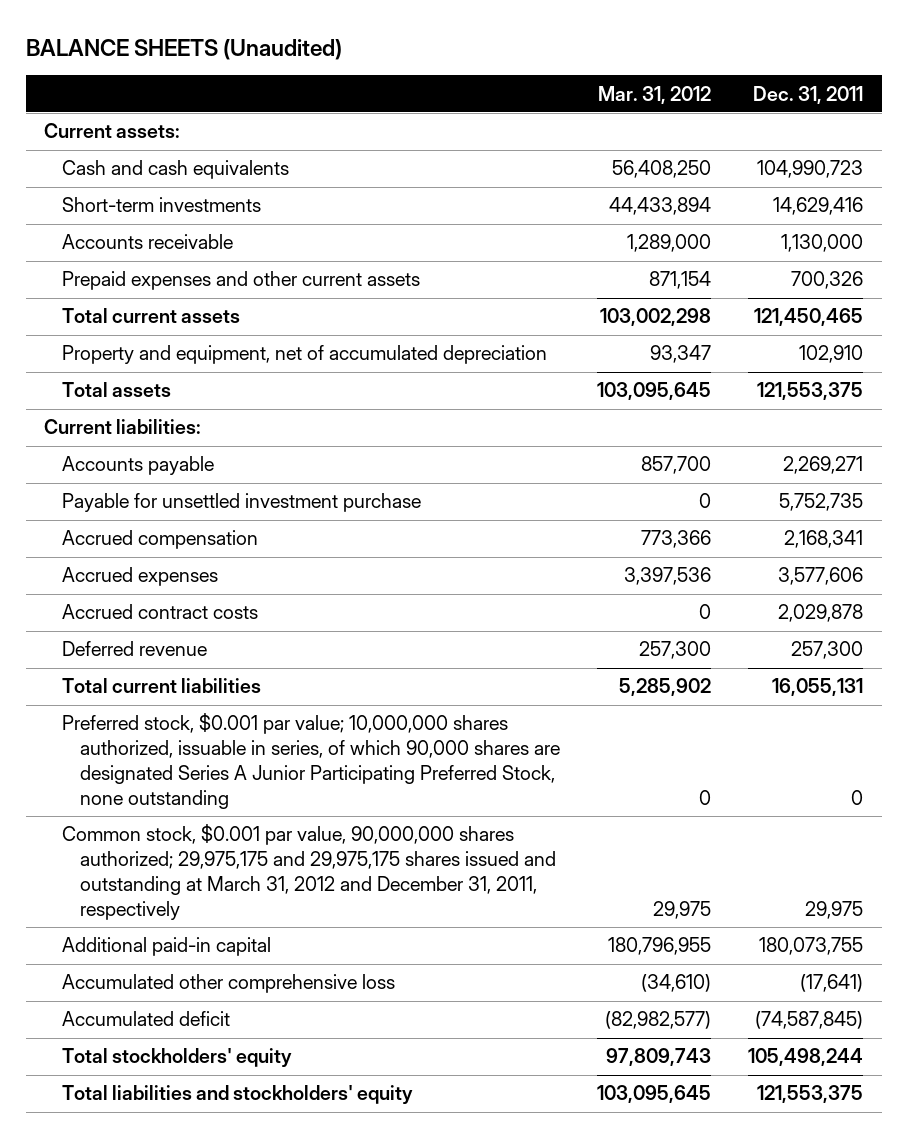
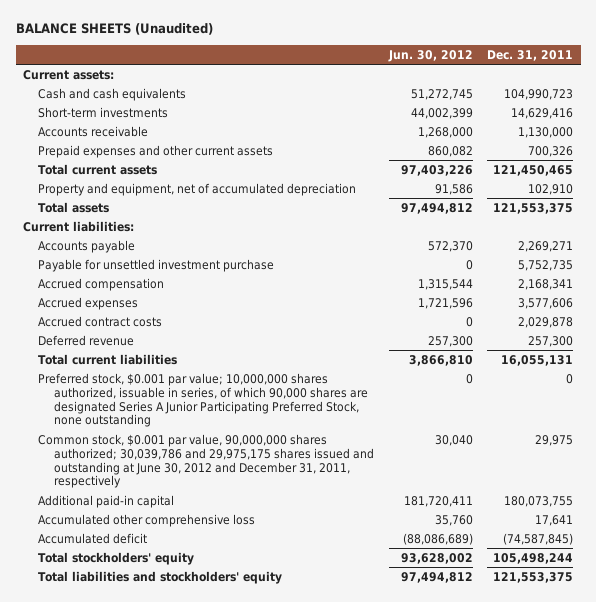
[598,85,712,104] Mar. 31, 2012 -> none
none -> [387,49,473,62] Jun. 30, 2012
[62,824,557,920] Common stock, $0.001 par value, 90,000,000 shares authorized; 29,975,175 and 29,975,175 shares issued and outstanding at March 31, 2012 and December 31, 2011, respectively -> [38,433,374,489] Common stock, $0.001 par value, 90,000,000 shares authorized; 30,039,786 and 29,975,175 shares issued and outstanding at June 30, 2012 and December 31, 2011, respectively
[800,974,864,993] (17,641) -> [535,514,574,526] 17,641

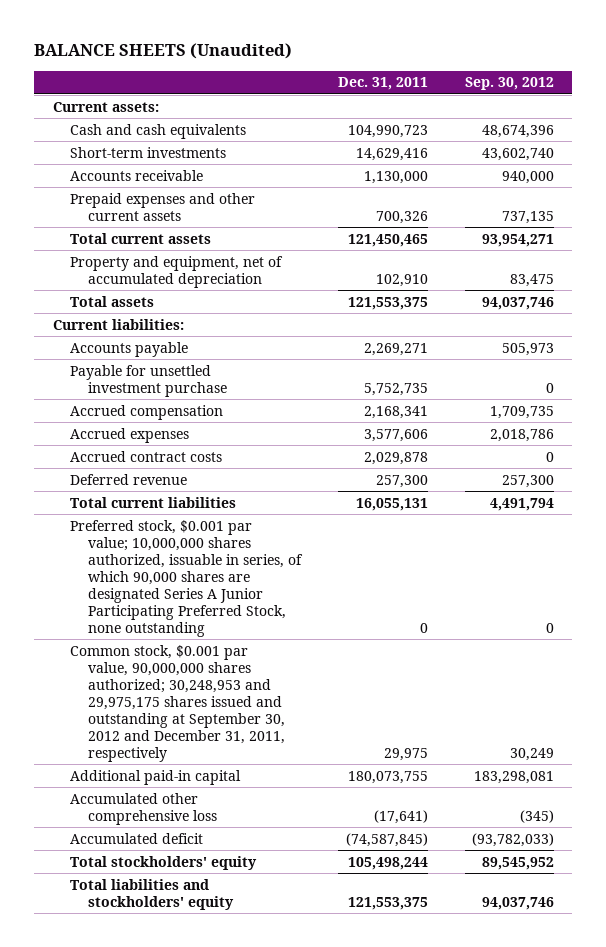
[387,49,473,62] Jun. 30, 2012 -> none
none -> [464,77,554,91] Sep. 30, 2012
[38,433,374,489] Common stock, $0.001 par value, 90,000,000 shares authorized; 30,039,786 and 29,975,175 shares issued and outstanding at June 30, 2012 and December 31, 2011, respectively -> [70,644,286,763] Common stock, $0.001 par value, 90,000,000 shares authorized; 30,248,953 and 29,975,175 shares issued and outstanding at September 30, 2012 and December 31, 2011, respectively
[535,514,574,526] 17,641 -> [374,809,429,824] (17,641)

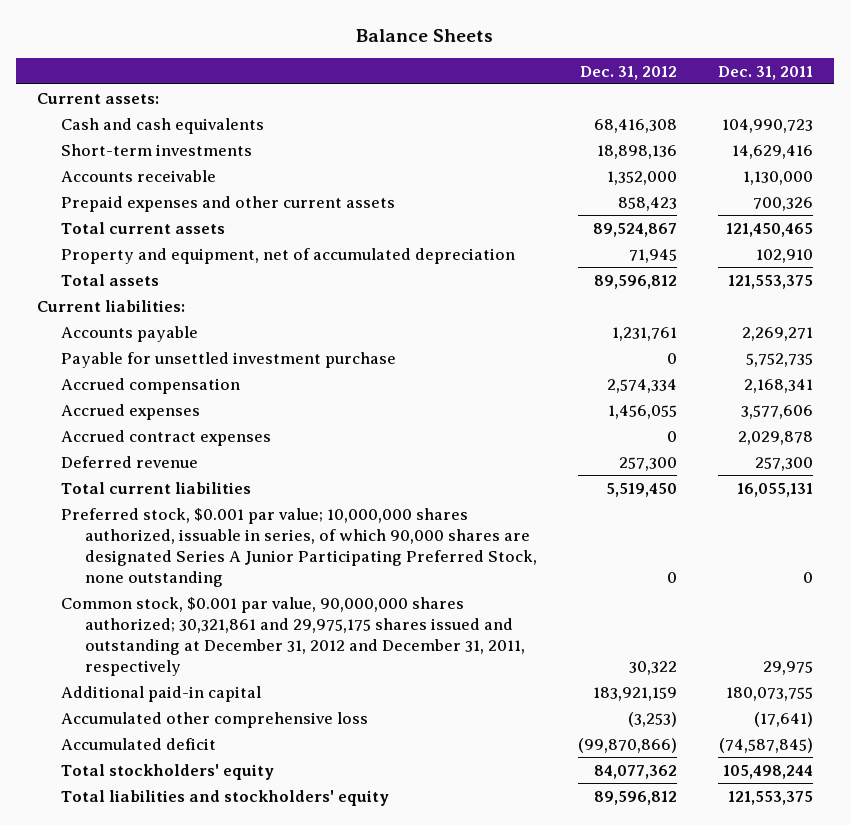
[34,43,293,60] BALANCE SHEETS (Unaudited) -> [355,28,493,42] Balance Sheets
[464,77,554,91] Sep. 30, 2012 -> none
none -> [579,65,677,80] Dec. 31, 2012
[70,450,223,462] Accrued contract costs -> [60,429,271,446] Accrued contract expenses
[70,644,286,763] Common stock, $0.001 par value, 90,000,000 shares authorized; 30,248,953 and 29,975,175 shares issued and outstanding at September 30, 2012 and December 31, 2011, respectively -> [60,596,525,676] Common stock, $0.001 par value, 90,000,000 shares authorized; 30,321,861 and 29,975,175 shares issued and outstanding at December 31, 2012 and December 31, 2011, respectively

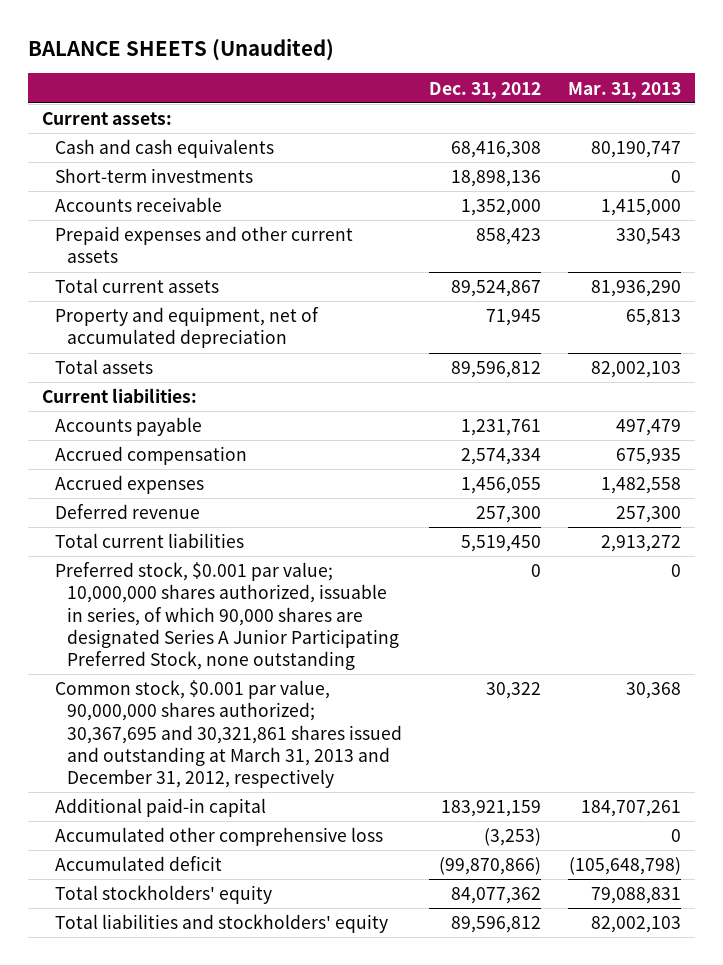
[355,28,493,42] Balance Sheets -> [28,37,335,61] BALANCE SHEETS (Unaudited)
[717,65,813,80] Dec. 31, 2011 -> none
none -> [568,81,682,99] Mar. 31, 2013
[60,351,396,368] Payable for unsettled investment purchase -> none
[60,429,271,446] Accrued contract expenses -> none
[60,596,525,676] Common stock, $0.001 par value, 90,000,000 shares authorized; 30,321,861 and 29,975,175 shares issued and outstanding at December 31, 2012 and December 31, 2011, respectively -> [54,680,403,789] Common stock, $0.001 par value, 90,000,000 shares authorized; 30,367,695 and 30,321,861 shares issued and outstanding at March 31, 2013 and December 31, 2012, respectively

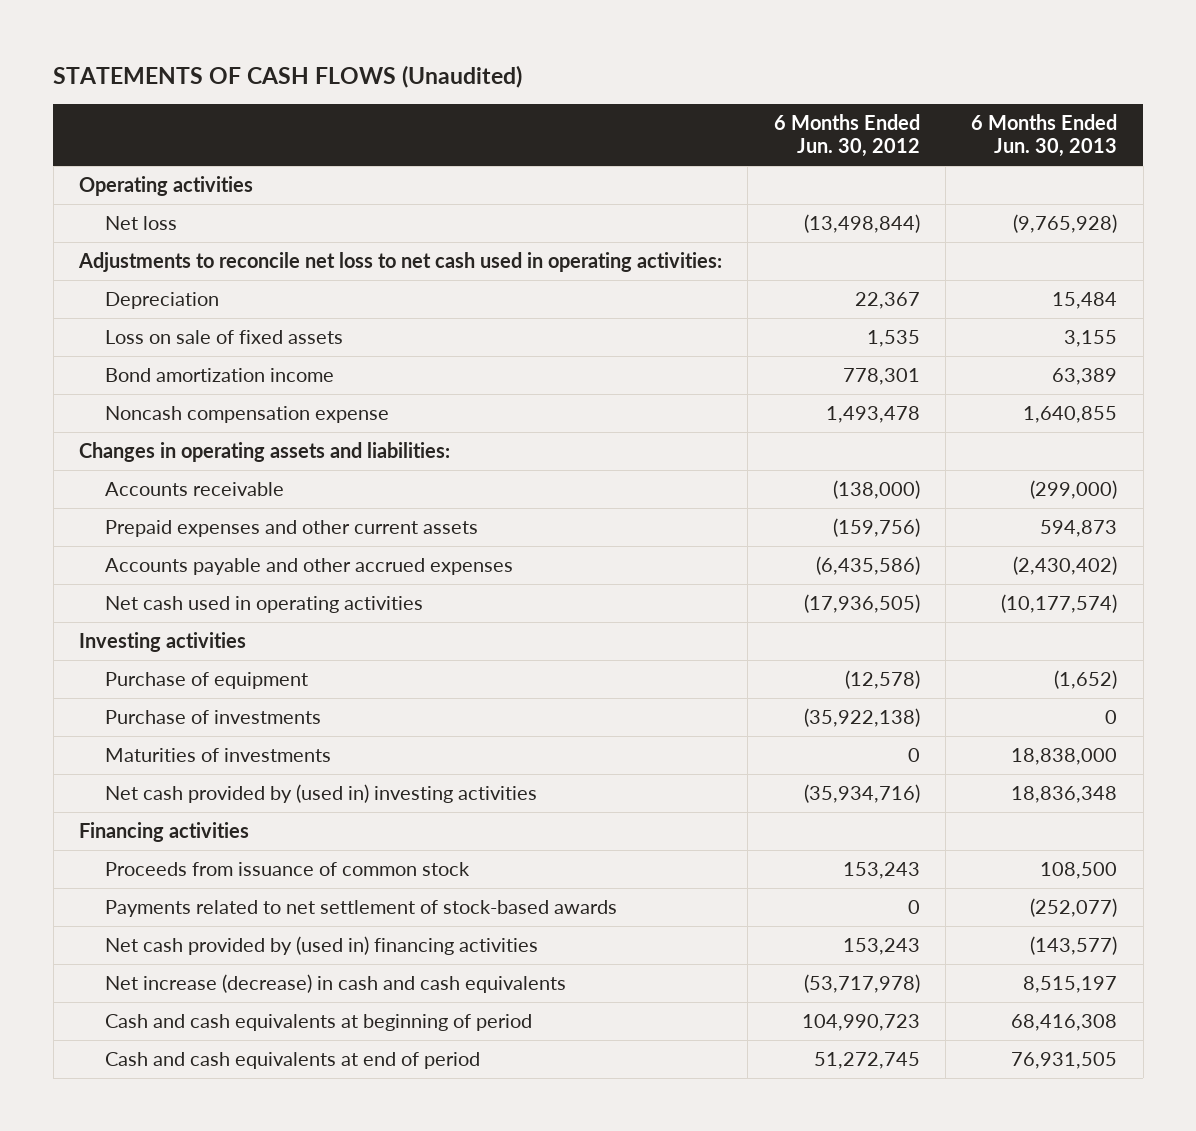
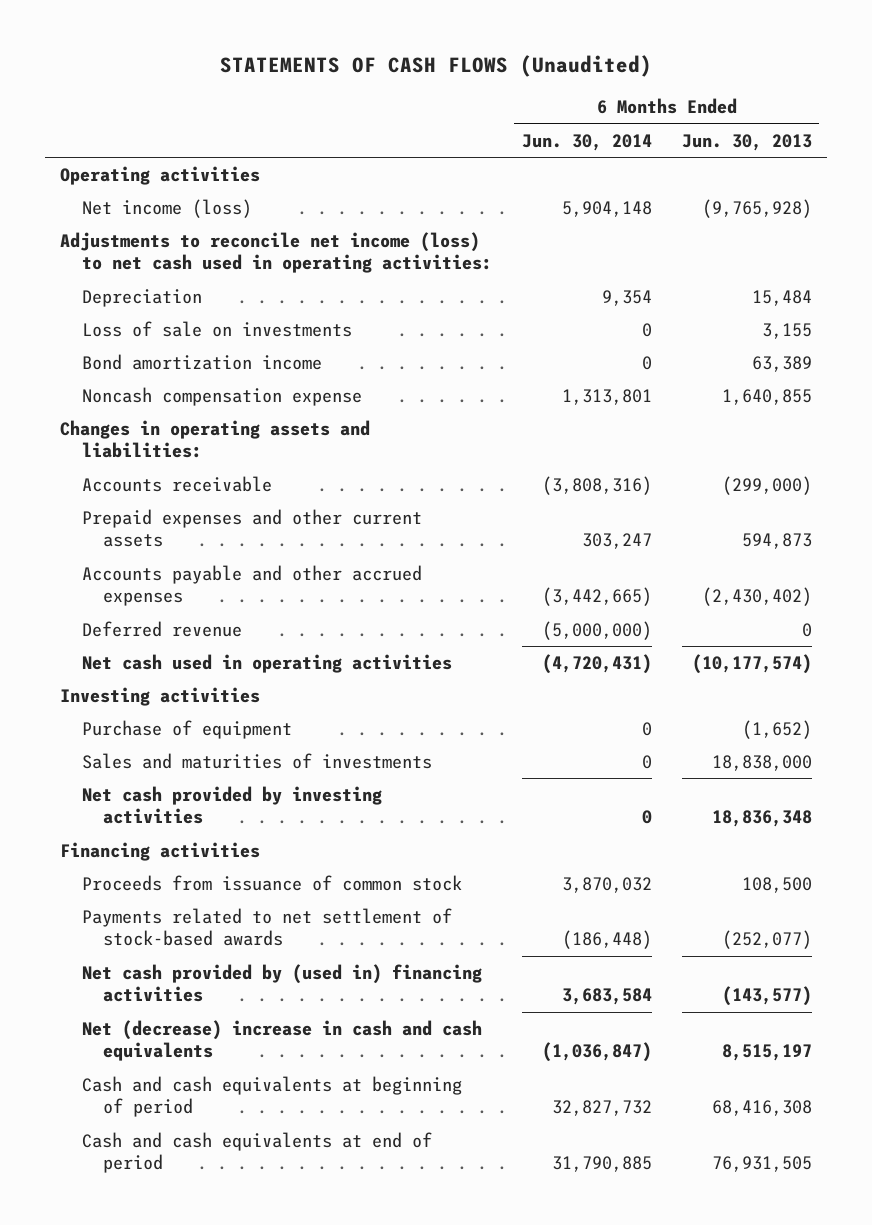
[773,114,920,158] 6 Months Ended Jun. 30, 2012 -> none
none -> [521,133,652,151] Jun. 30, 2014
[104,216,177,231] Net loss -> [81,198,252,218] Net income (loss)
[77,252,722,273] Adjustments to reconcile net loss to net cash used in operating activities: -> [59,231,492,274] Adjustments to reconcile net income (loss) to net cash used in operating activities:
[104,330,343,345] Loss on sale of fixed assets -> [81,320,352,337] Loss of sale on investments
none -> [81,620,242,637] Deferred revenue
[104,710,321,725] Purchase of investments -> none
[104,748,331,763] Maturities of investments -> [81,752,432,769] Sales and maturities of investments
[104,784,537,804] Net cash provided by (used in) investing activities -> [81,785,382,825] Net cash provided by investing activities
[104,974,566,994] Net increase (decrease) in cash and cash equivalents -> [81,1019,482,1062] Net (decrease) increase in cash and cash equivalents

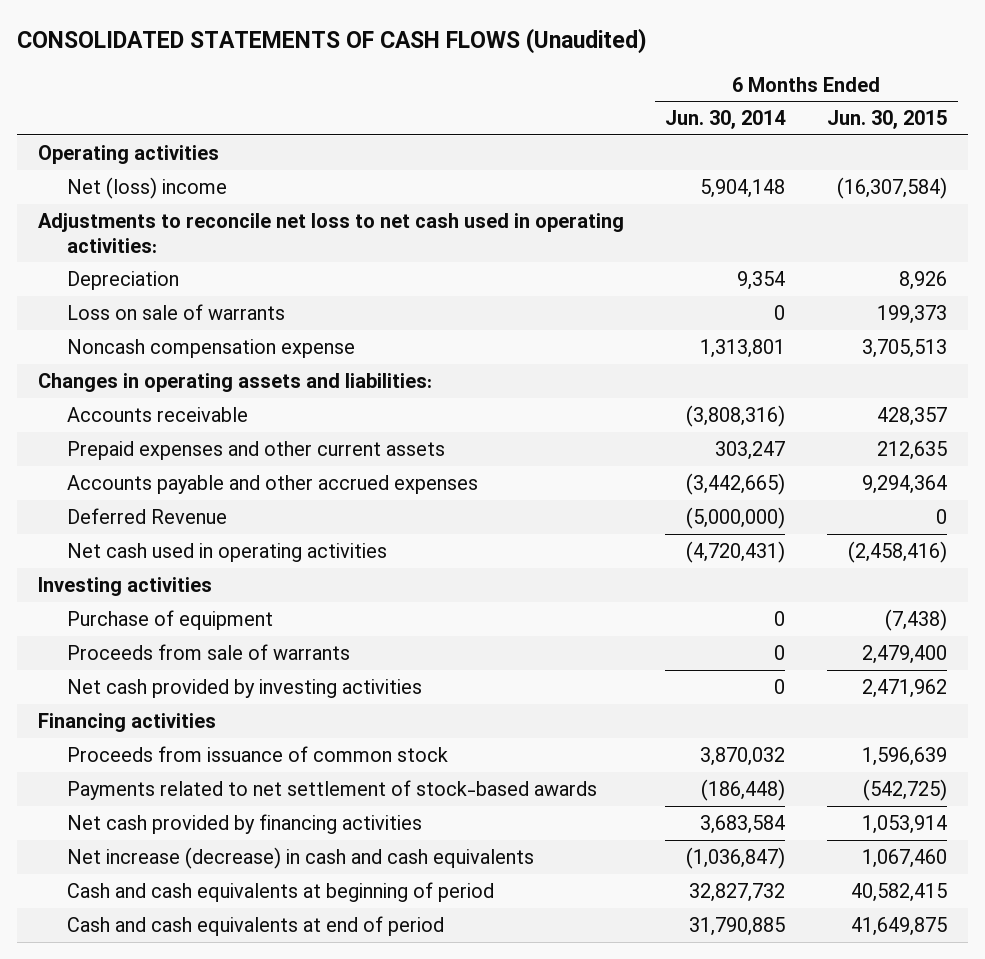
[219,55,652,78] STATEMENTS OF CASH FLOWS (Unaudited) -> [16,27,647,54] CONSOLIDATED STATEMENTS OF CASH FLOWS (Unaudited)
[681,133,812,151] Jun. 30, 2013 -> none
none -> [827,110,948,130] Jun. 30, 2015
[81,198,252,218] Net income (loss) -> [66,176,227,199] Net (loss) income
[59,231,492,274] Adjustments to reconcile net income (loss) to net cash used in operating activities: -> [37,212,624,253] Adjustments to reconcile net loss to net cash used in operating activities:
[81,353,322,370] Bond amortization income -> none
[81,320,352,337] Loss of sale on investments -> [66,303,285,320] Loss on sale of warrants
[81,620,242,637] Deferred revenue -> [66,507,227,524] Deferred Revenue
[81,752,432,769] Sales and maturities of investments -> none
none -> [66,643,350,660] Proceeds from sale of warrants
[81,963,482,1003] Net cash provided by (used in) financing activities -> [66,813,422,834] Net cash provided by financing activities
[81,1019,482,1062] Net (decrease) increase in cash and cash equivalents -> [66,846,534,869] Net increase (decrease) in cash and cash equivalents

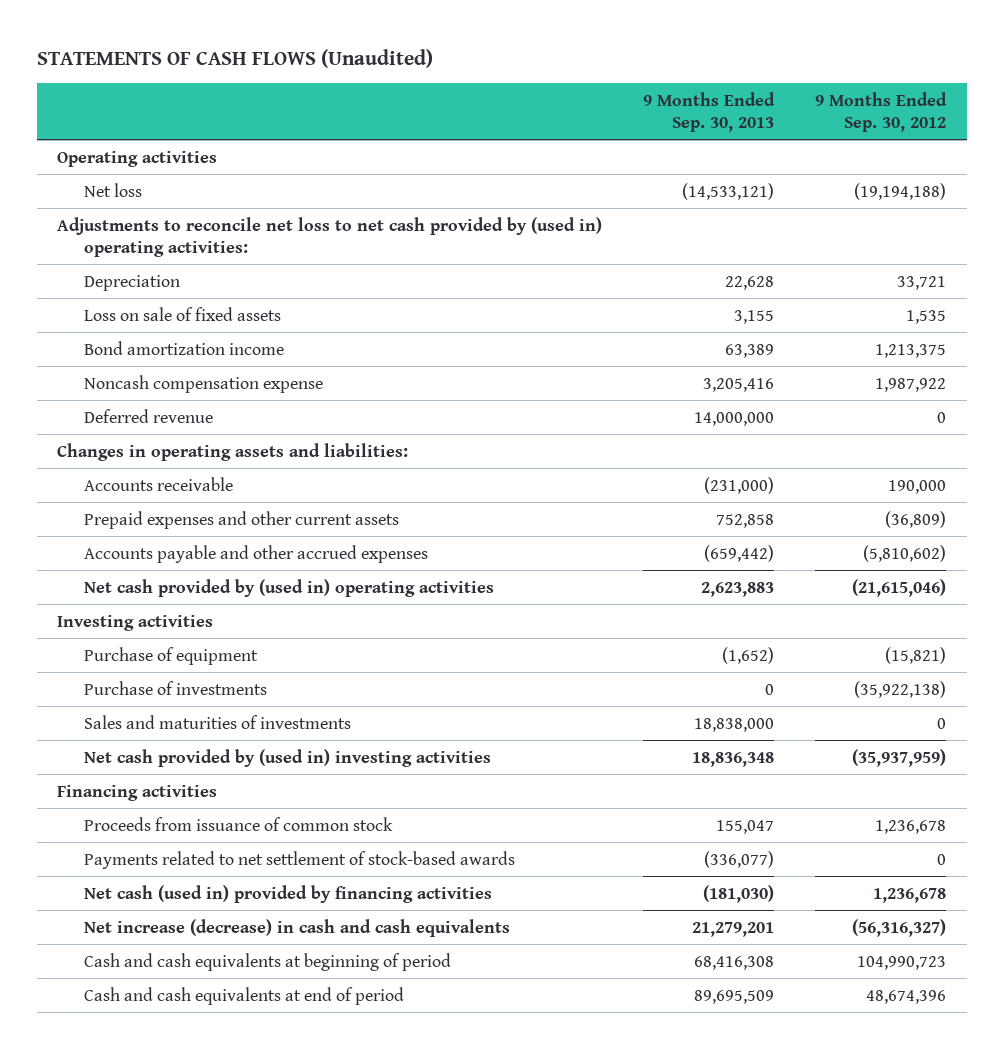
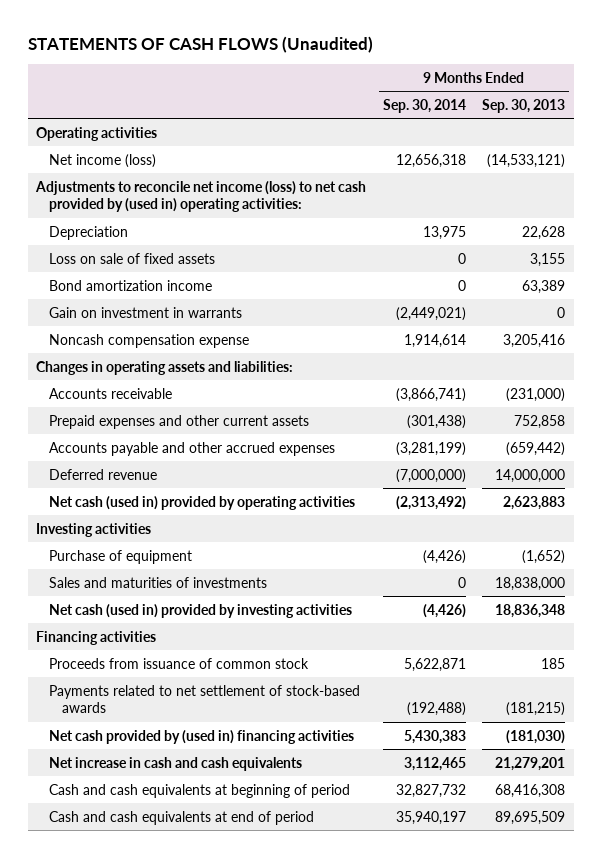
[815,91,948,132] 9 Months Ended Sep. 30, 2012 -> none
none -> [382,98,466,113] Sep. 30, 2014
[84,182,143,197] Net loss -> [49,153,157,168] Net income (loss)
[57,216,603,257] Adjustments to reconcile net loss to net cash provided by (used in) operating activities: -> [35,180,367,213] Adjustments to reconcile net income (loss) to net cash provided by (used in) operating activities:
none -> [49,306,243,318] Gain on investment in warrants
[84,408,214,423] Deferred revenue -> [49,468,158,480] Deferred revenue
[84,578,495,597] Net cash provided by (used in) operating activities -> [49,495,356,510] Net cash (used in) provided by operating activities
[84,680,268,695] Purchase of investments -> none
[84,748,492,767] Net cash provided by (used in) investing activities -> [49,603,353,618] Net cash (used in) provided by investing activities
[716,819,775,834] 155,047 -> [541,657,566,669] 185
[704,850,775,868] (336,077) -> [506,702,566,717] (181,215)
[84,884,493,903] Net cash (used in) provided by financing activities -> [49,729,355,744] Net cash provided by (used in) financing activities
[84,918,511,937] Net increase (decrease) in cash and cash equivalents -> [49,756,303,771] Net increase in cash and cash equivalents

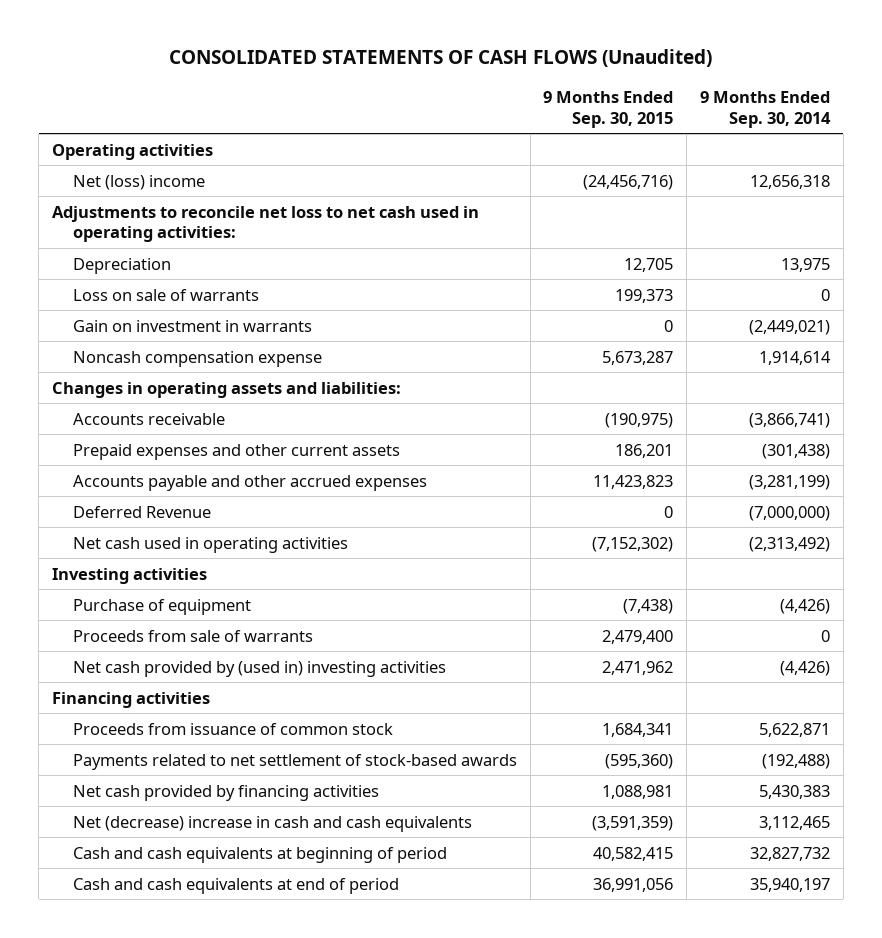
[27,35,373,53] STATEMENTS OF CASH FLOWS (Unaudited) -> [168,49,712,68] CONSOLIDATED STATEMENTS OF CASH FLOWS (Unaudited)
[482,98,566,113] Sep. 30, 2013 -> none
none -> [543,90,674,128] 9 Months Ended Sep. 30, 2015
[49,153,157,168] Net income (loss) -> [72,174,205,190] Net (loss) income
[35,180,367,213] Adjustments to reconcile net income (loss) to net cash provided by (used in) operating activities: -> [51,205,479,243] Adjustments to reconcile net loss to net cash used in operating activities:
[49,279,213,291] Bond amortization income -> none
[49,252,216,264] Loss on sale of fixed assets -> [72,288,259,301] Loss on sale of warrants
[49,468,158,480] Deferred revenue -> [72,505,211,518] Deferred Revenue
[49,495,356,510] Net cash (used in) provided by operating activities -> [72,536,348,553] Net cash used in operating activities
[49,576,268,588] Sales and maturities of investments -> none
none -> [72,629,313,642] Proceeds from sale of warrants
[49,603,353,618] Net cash (used in) provided by investing activities -> [72,660,446,677] Net cash provided by (used in) investing activities
[49,729,355,744] Net cash provided by (used in) financing activities -> [72,784,379,801] Net cash provided by financing activities
[49,756,303,771] Net increase in cash and cash equivalents -> [72,815,472,832] Net (decrease) increase in cash and cash equivalents

